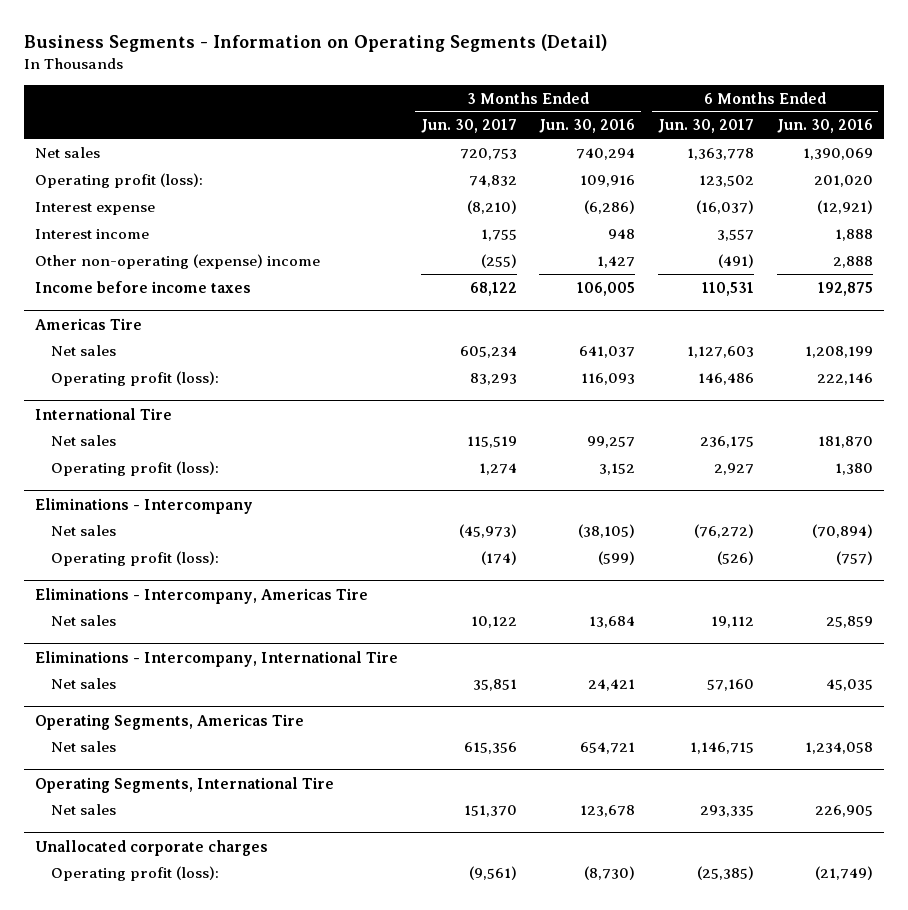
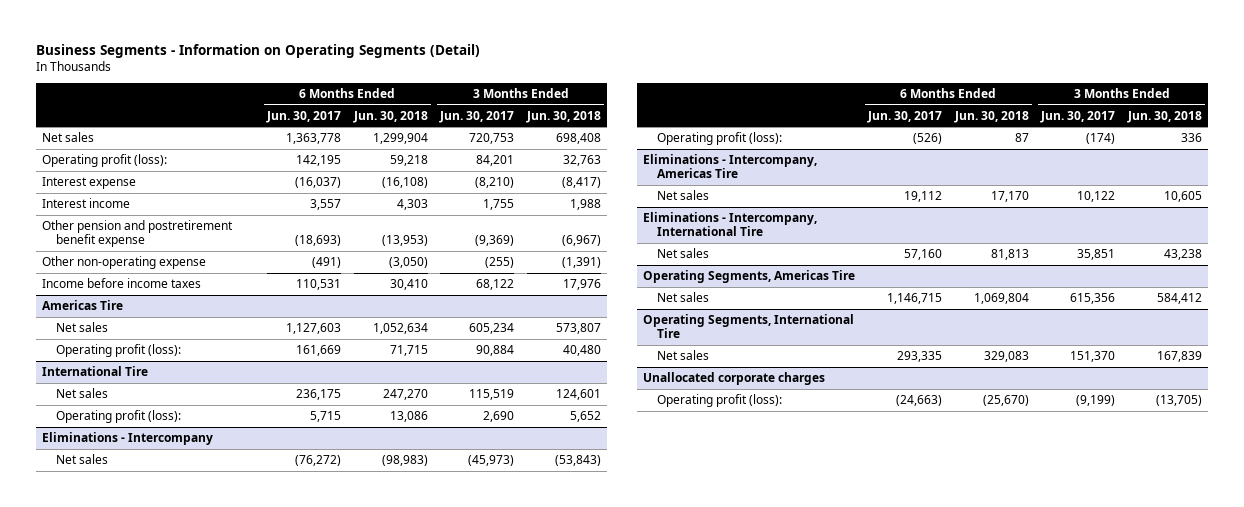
[539,119,636,134] Jun. 30, 2016 -> none
[776,119,873,134] Jun. 30, 2016 -> none
none -> [352,110,428,123] Jun. 30, 2018
none -> [525,110,601,123] Jun. 30, 2018
[468,174,517,187] 74,832 -> [476,155,515,167] 84,201
[698,174,754,187] 123,502 -> [296,155,342,167] 142,195
none -> [42,220,234,248] Other pension and postretirement benefit expense
[34,253,320,269] Other non-operating (expense) income -> [42,256,207,270] Other non-operating expense
[469,372,517,385] 83,293 -> [476,345,515,357] 90,884
[697,372,754,385] 146,486 -> [296,345,342,357] 161,669
[478,462,517,475] 1,274 -> [483,411,515,423] 2,690
[713,462,754,475] 2,927 -> [310,411,342,423] 5,715
[468,865,517,880] (9,561) -> [1076,395,1116,407] (9,199)
[696,865,754,880] (25,385) -> [896,395,943,407] (24,663)

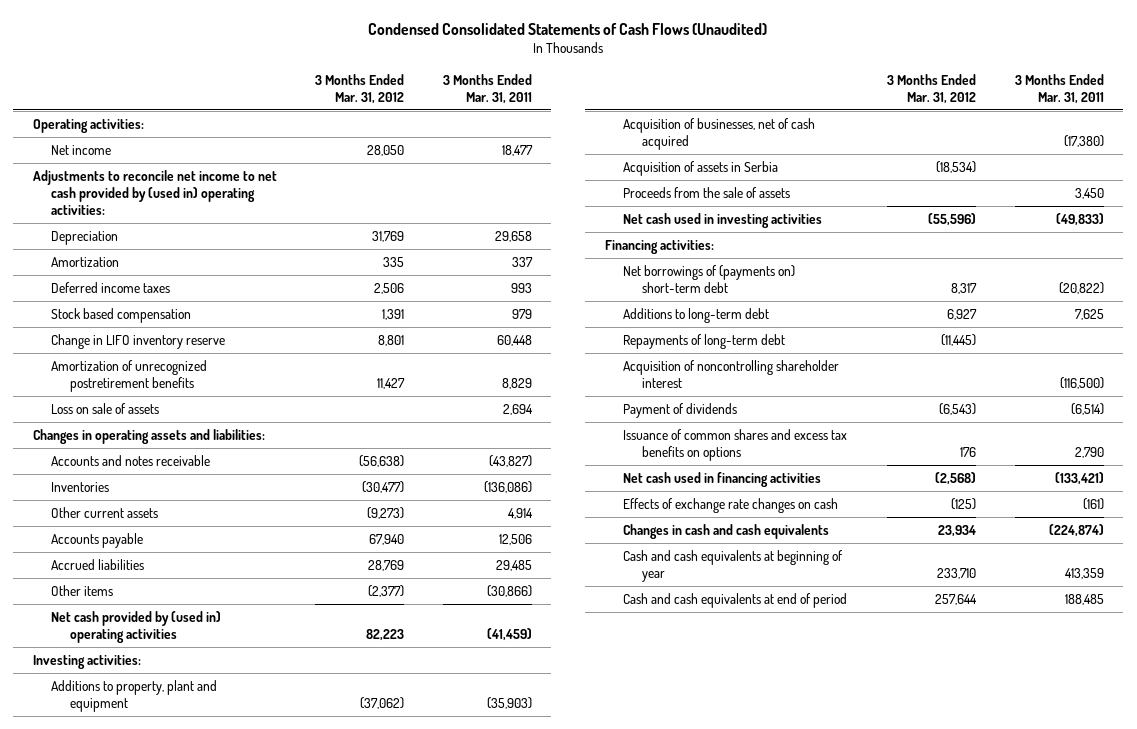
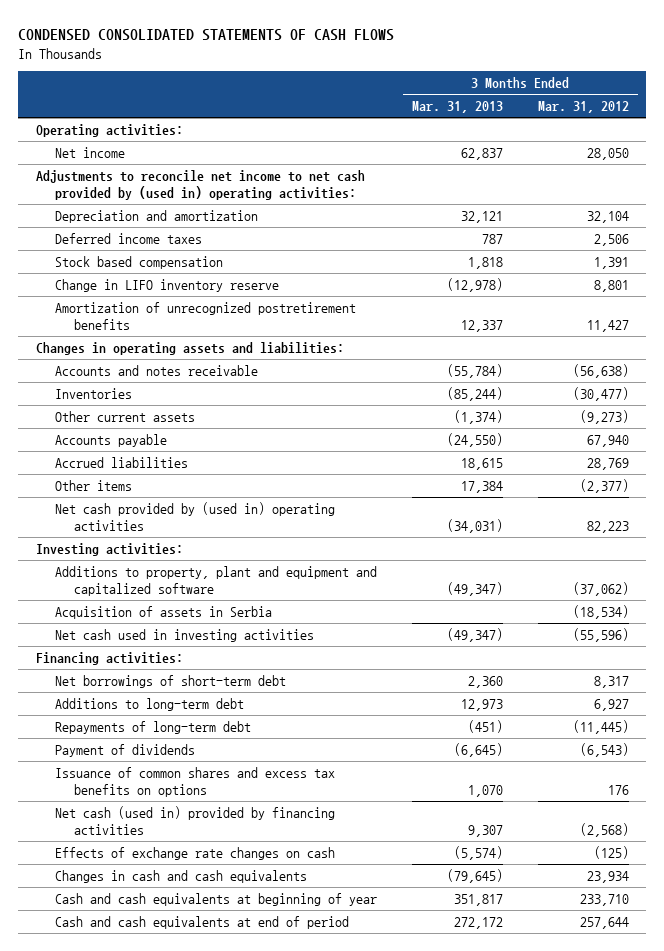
[368,22,768,35] Condensed Consolidated Statements of Cash Flows (Unaudited) -> [18,29,395,42] CONDENSED CONSOLIDATED STATEMENTS OF CASH FLOWS
[442,73,532,104] 3 Months Ended Mar. 31, 2011 -> none
none -> [411,101,503,114] Mar. 31, 2013
[51,230,119,245] Depreciation -> none
[51,256,120,267] Amortization -> none
none -> [54,209,258,223] Depreciation and amortization
[51,402,160,414] Loss on sale of assets -> none
[623,117,816,151] Acquisition of businesses, net of cash acquired -> none
[51,679,218,713] Additions to property, plant and equipment -> [54,565,377,597] Additions to property, plant and equipment and capitalized software
[623,186,791,198] Proceeds from the sale of assets -> none
[623,264,796,294] Net borrowings of (payments on) short-term debt -> [54,674,286,688] Net borrowings of short-term debt
[623,359,840,389] Acquisition of noncontrolling shareholder interest -> none
[623,471,822,487] Net cash used in financing activities -> [54,805,335,836] Net cash (used in) provided by financing activities

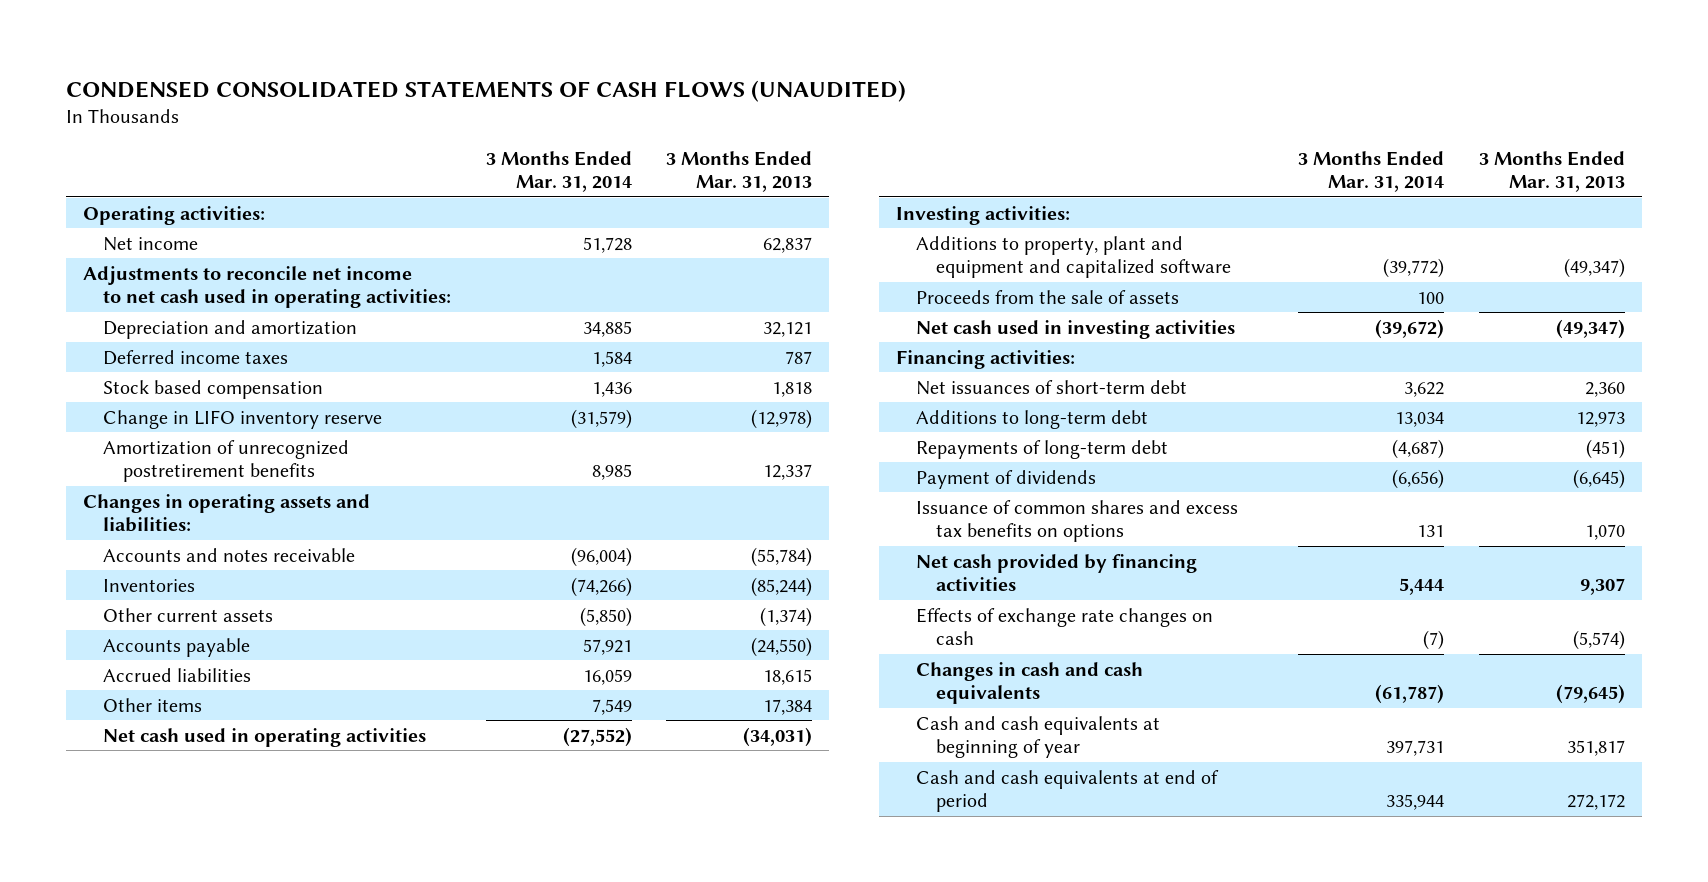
[18,29,395,42] CONDENSED CONSOLIDATED STATEMENTS OF CASH FLOWS -> [65,79,906,102] CONDENSED CONSOLIDATED STATEMENTS OF CASH FLOWS (UNAUDITED)
[537,101,629,114] Mar. 31, 2012 -> none
none -> [485,150,632,193] 3 Months Ended Mar. 31, 2014
[35,169,365,201] Adjustments to reconcile net income to net cash provided by (used in) operating activities: -> [83,265,452,308] Adjustments to reconcile net income to net cash used in operating activities:
[54,501,335,532] Net cash provided by (used in) operating activities -> [103,727,427,747] Net cash used in operating activities
[54,605,272,619] Acquisition of assets in Serbia -> none
none -> [915,289,1179,304] Proceeds from the sale of assets
[54,674,286,688] Net borrowings of short-term debt -> [915,379,1187,395] Net issuances of short-term debt
[54,805,335,836] Net cash (used in) provided by financing activities -> [915,553,1197,591] Net cash provided by financing activities

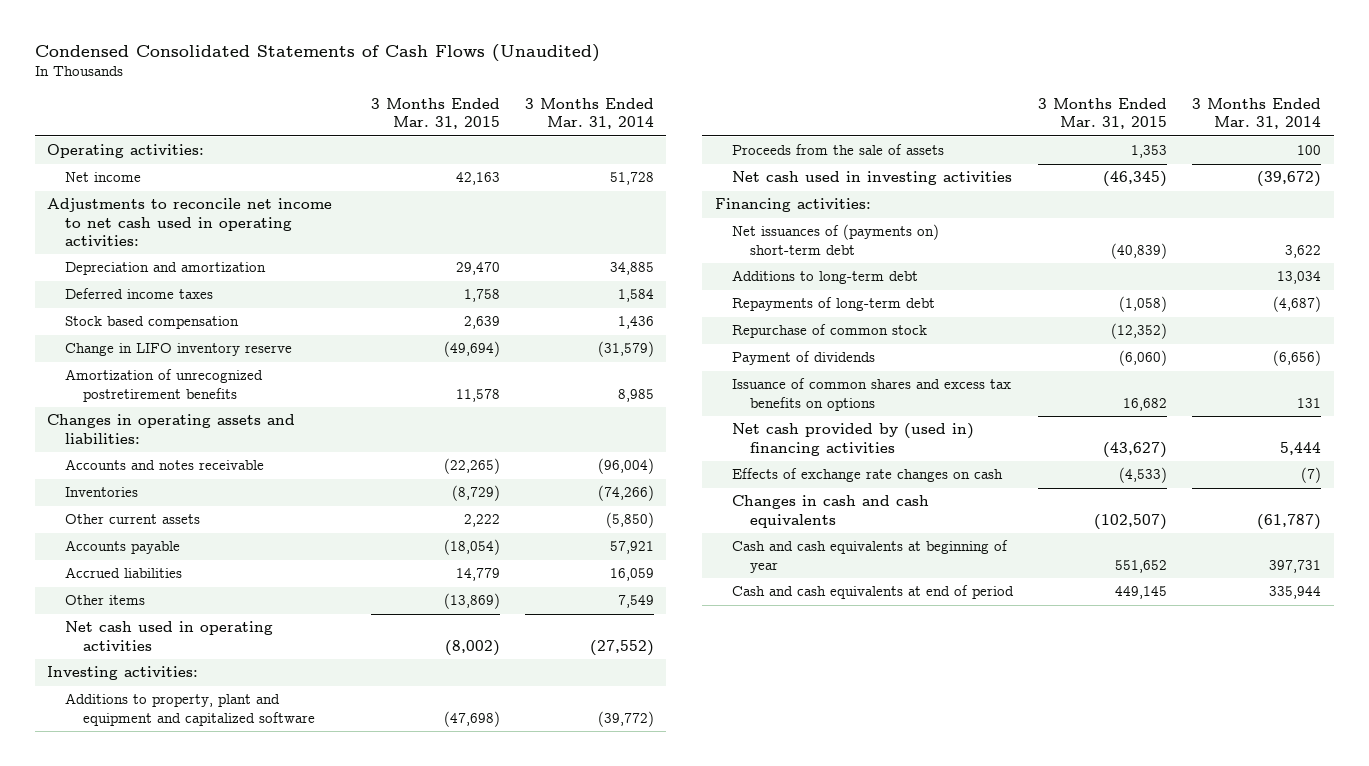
[65,79,906,102] CONDENSED CONSOLIDATED STATEMENTS OF CASH FLOWS (UNAUDITED) -> [34,44,600,63] Condensed Consolidated Statements of Cash Flows (Unaudited)
[665,150,812,193] 3 Months Ended Mar. 31, 2013 -> none
none -> [370,97,500,130] 3 Months Ended Mar. 31, 2015
[915,379,1187,395] Net issuances of short-term debt -> [732,224,940,255] Net issuances of (payments on) short-term debt
none -> [732,324,928,339] Repurchase of common stock
[915,553,1197,591] Net cash provided by financing activities -> [732,423,975,456] Net cash provided by (used in) financing activities

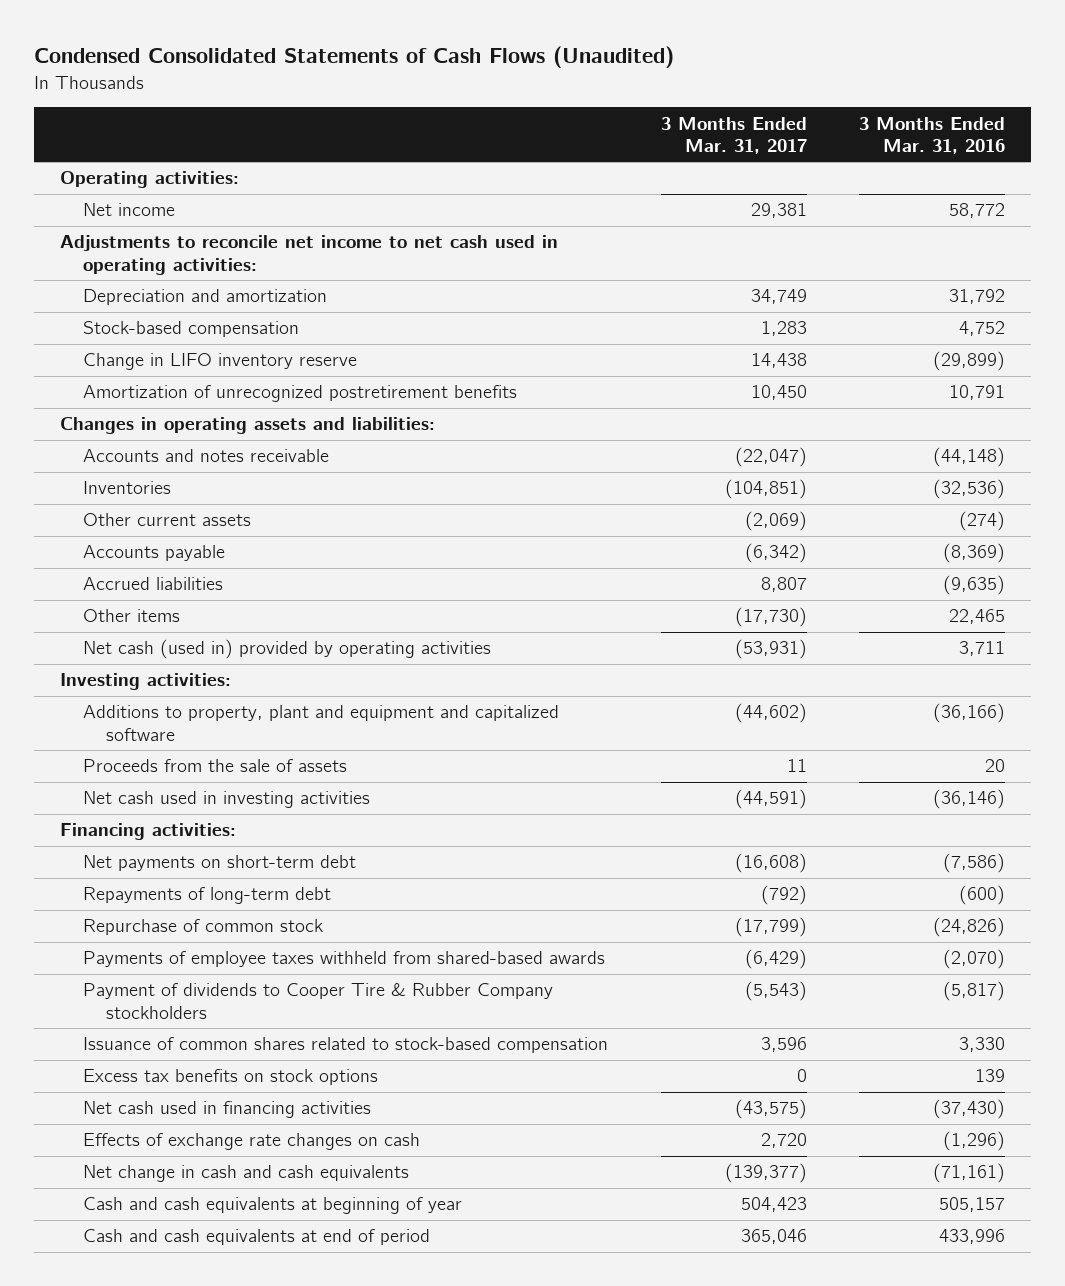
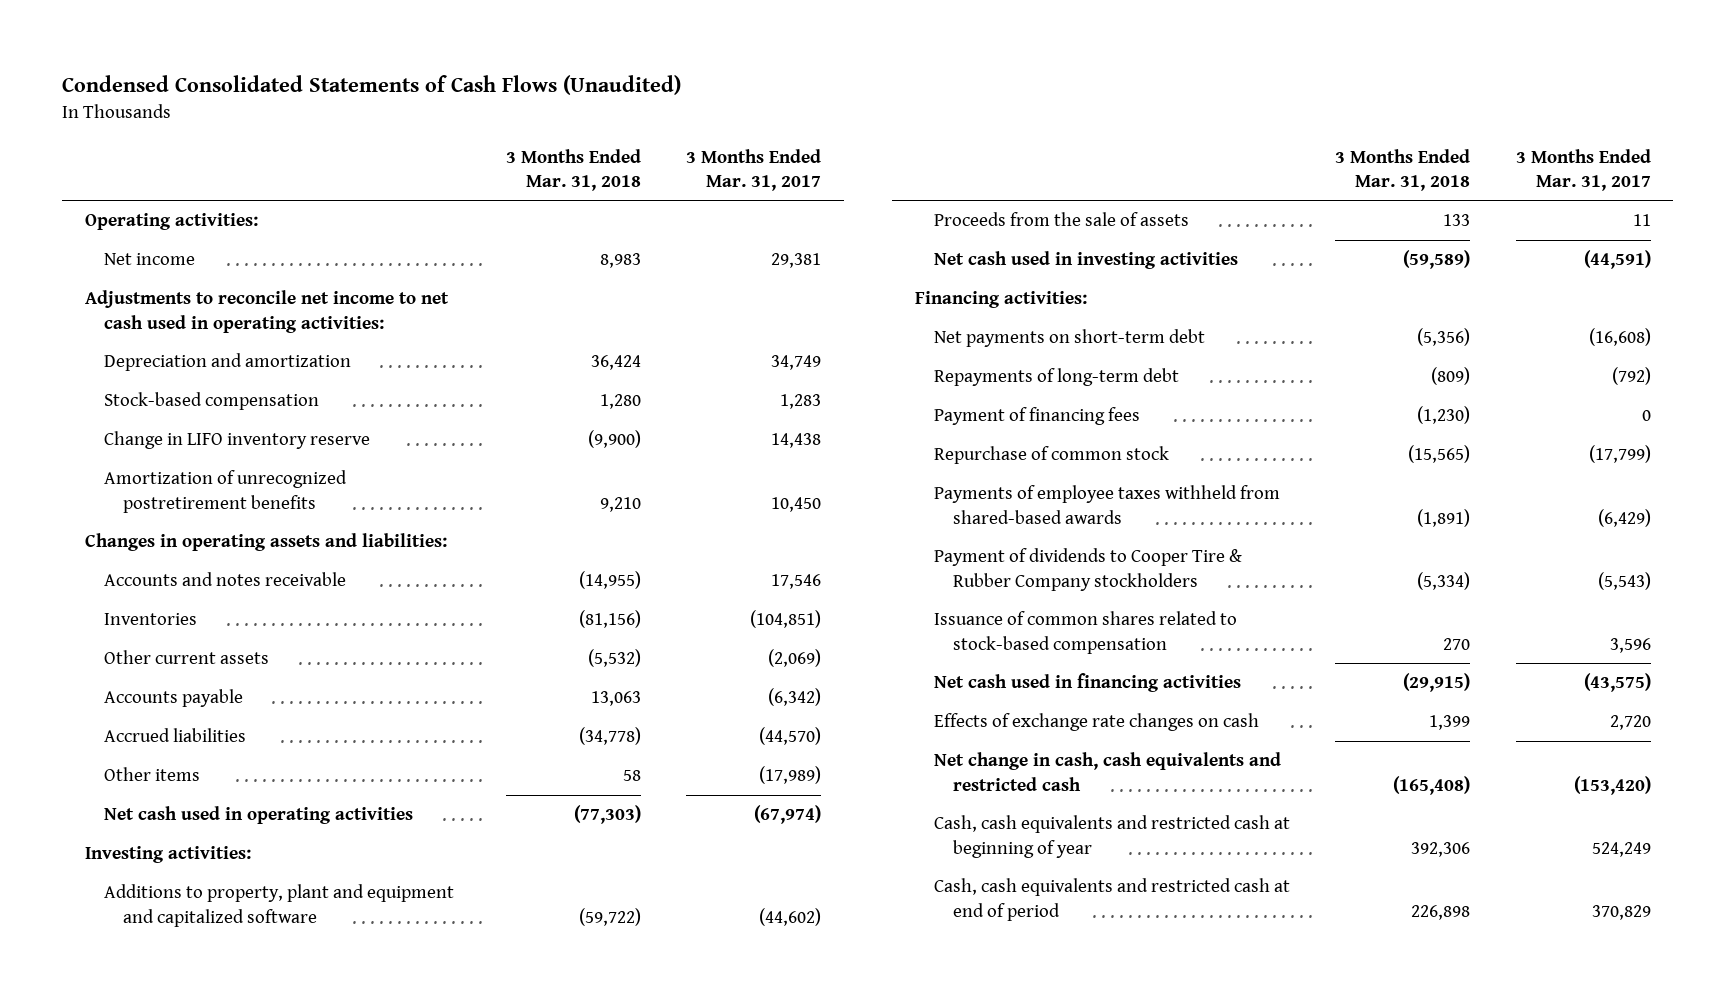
[858,116,1005,155] 3 Months Ended Mar. 31, 2016 -> none
none -> [505,148,641,191] 3 Months Ended Mar. 31, 2018
[734,447,807,468] (22,047) -> [771,574,822,590] 17,546
[760,577,807,593] 8,807 -> [759,727,822,746] (44,570)
[734,607,807,628] (17,730) -> [759,766,822,785] (17,989)
[83,639,492,660] Net cash (used in) provided by operating activities -> [104,806,414,825] Net cash used in operating activities
[734,639,807,660] (53,931) -> [754,805,822,825] (67,974)
none -> [933,407,1140,426] Payment of financing fees
[83,1069,379,1086] Excess tax benefits on stock options -> none
[83,1165,410,1183] Net change in cash and cash equivalents -> [933,752,1281,791] Net change in cash, cash equivalents and restricted cash
[724,1163,807,1184] (139,377) -> [1573,775,1651,795] (153,420)
[83,1197,463,1215] Cash and cash equivalents at beginning of year -> [933,815,1290,858] Cash, cash equivalents and restricted cash at beginning of year
[740,1197,807,1213] 504,423 -> [1591,841,1651,857] 524,249
[83,1229,431,1246] Cash and cash equivalents at end of period -> [933,878,1290,921] Cash, cash equivalents and restricted cash at end of period
[740,1229,807,1245] 365,046 -> [1591,904,1651,920] 370,829

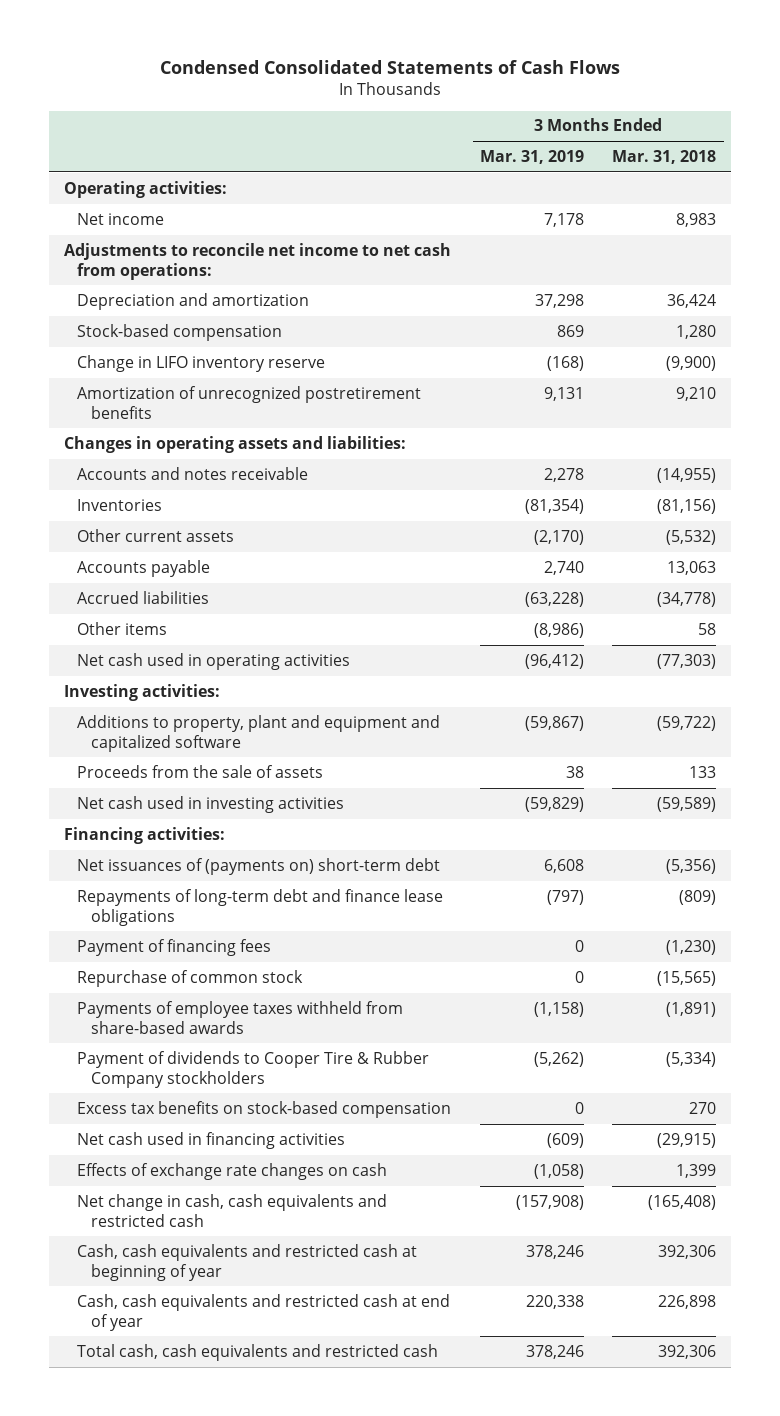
[62,75,682,96] Condensed Consolidated Statements of Cash Flows (Unaudited) -> [160,59,621,74] Condensed Consolidated Statements of Cash Flows
[686,148,822,191] 3 Months Ended Mar. 31, 2017 -> none
none -> [479,149,584,164] Mar. 31, 2019
[85,290,450,333] Adjustments to reconcile net income to net cash used in operating activities: -> [63,242,451,280] Adjustments to reconcile net income to net cash from operations:
[933,329,1205,348] Net payments on short-term debt -> [77,857,441,875] Net issuances of (payments on) short-term debt
[933,368,1179,387] Repayments of long-term debt -> [77,888,444,926] Repayments of long-term debt and finance lease obligations
[933,485,1280,524] Payments of employee taxes withheld from shared-based awards -> [77,1000,404,1034] Payments of employee taxes withheld from share-based awards
[933,611,1237,654] Issuance of common shares related to stock-based compensation -> none
none -> [77,1100,452,1118] Excess tax benefits on stock-based compensation
[933,878,1290,921] Cash, cash equivalents and restricted cash at end of period -> [77,1293,451,1331] Cash, cash equivalents and restricted cash at end of year
none -> [77,1343,439,1361] Total cash, cash equivalents and restricted cash

